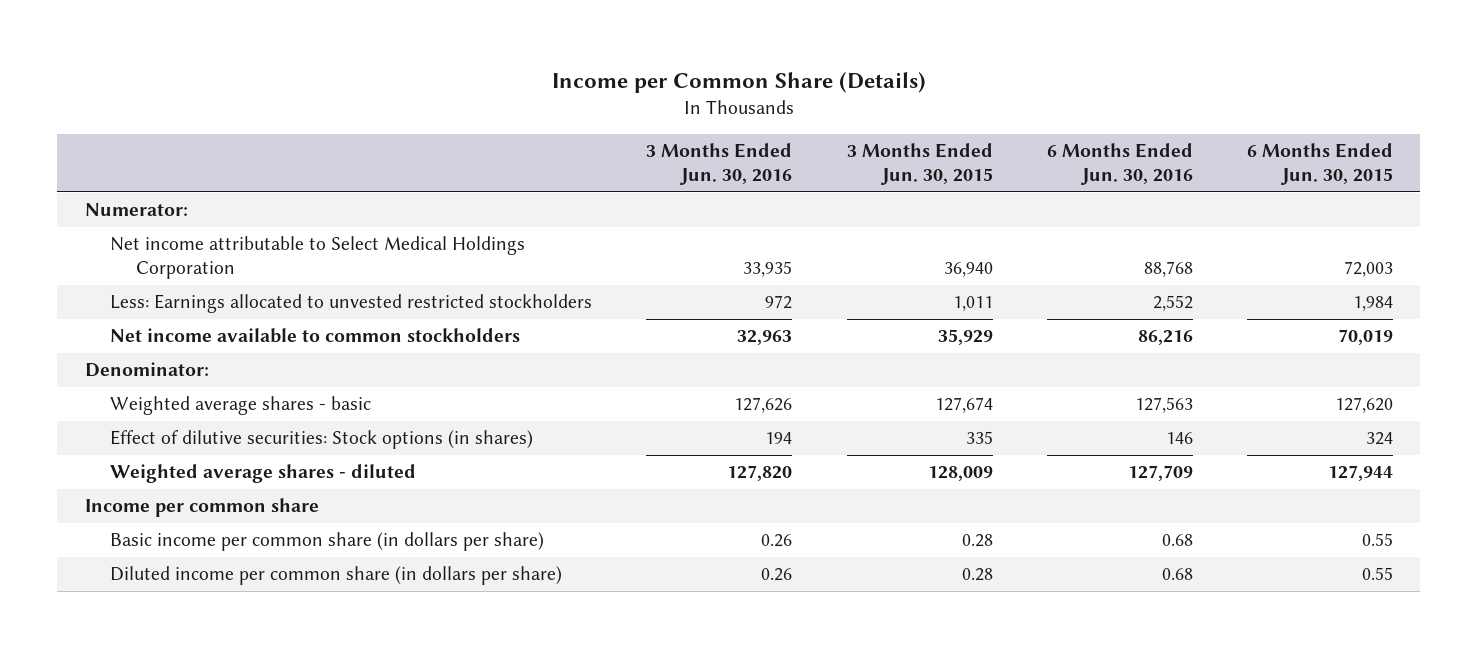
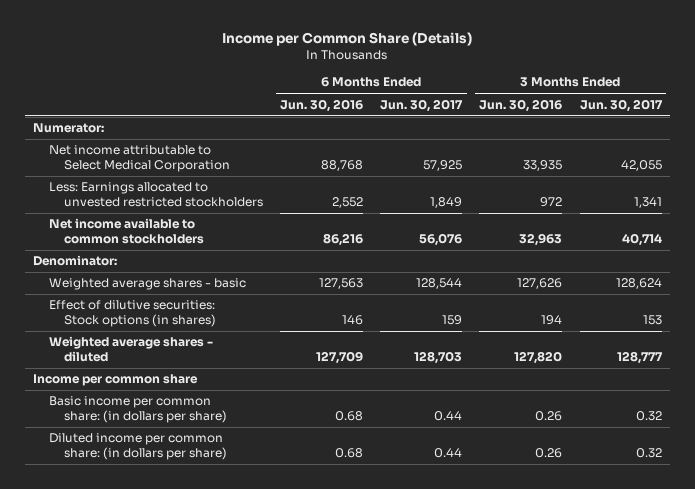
[846,143,993,186] 3 Months Ended Jun. 30, 2015 -> none
[1247,143,1394,186] 6 Months Ended Jun. 30, 2015 -> none
none -> [380,98,464,112] Jun. 30, 2017
none -> [579,98,663,112] Jun. 30, 2017
[110,236,526,280] Net income attributable to Select Medical Holdings Corporation -> [48,145,231,173] Net income attributable to Select Medical Corporation
[110,532,545,552] Basic income per common share (in dollars per share) -> [48,396,228,424] Basic income per common share: (in dollars per share)
[110,566,563,586] Diluted income per common share (in dollars per share) -> [48,433,228,461] Diluted income per common share: (in dollars per share)

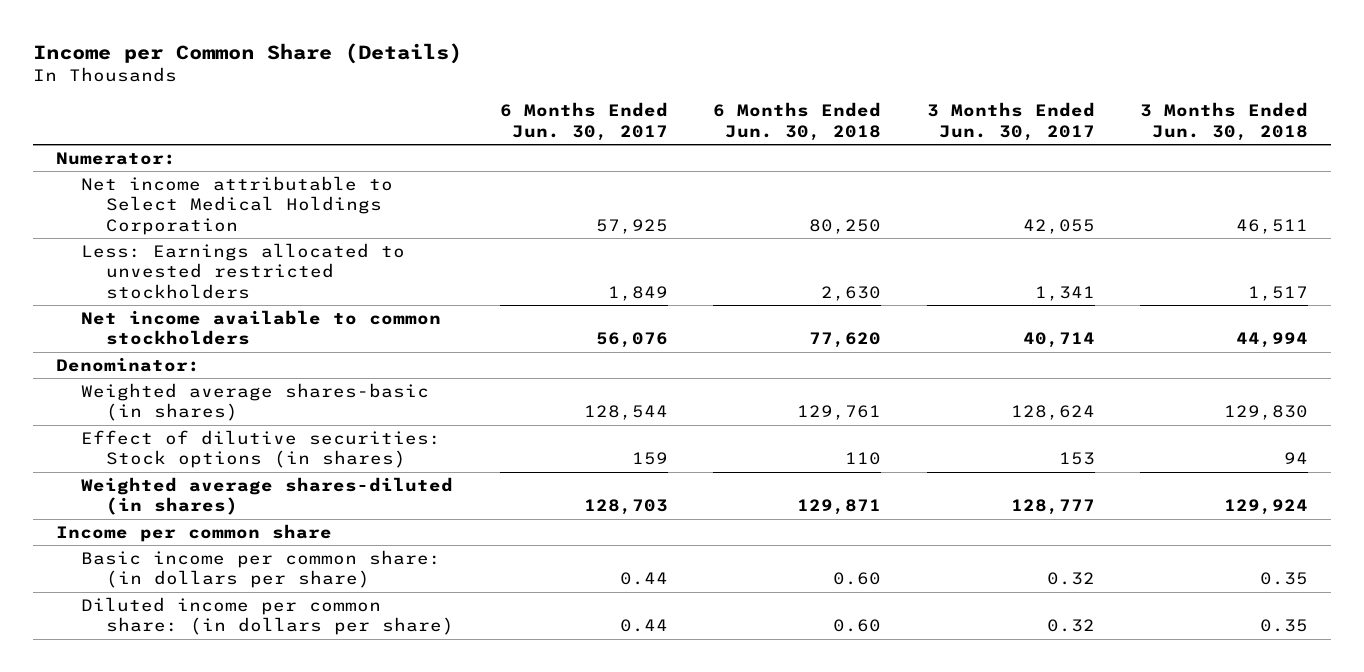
[280,98,364,112] Jun. 30, 2016 -> none
[479,98,563,112] Jun. 30, 2016 -> none
none -> [713,102,882,141] 6 Months Ended Jun. 30, 2018
none -> [1140,102,1309,141] 3 Months Ended Jun. 30, 2018
[48,145,231,173] Net income attributable to Select Medical Corporation -> [81,175,394,236] Net income attributable to Select Medical Holdings Corporation
[48,278,246,291] Weighted average shares - basic -> [81,382,430,422] Weighted average shares-basic (in shares)
[48,336,213,363] Weighted average shares - diluted -> [81,476,454,516] Weighted average shares-diluted (in shares)

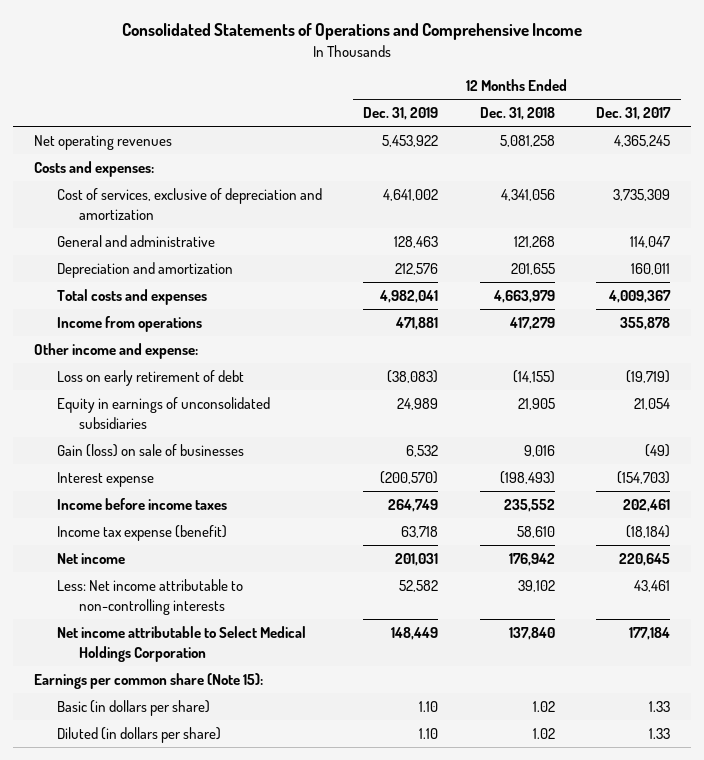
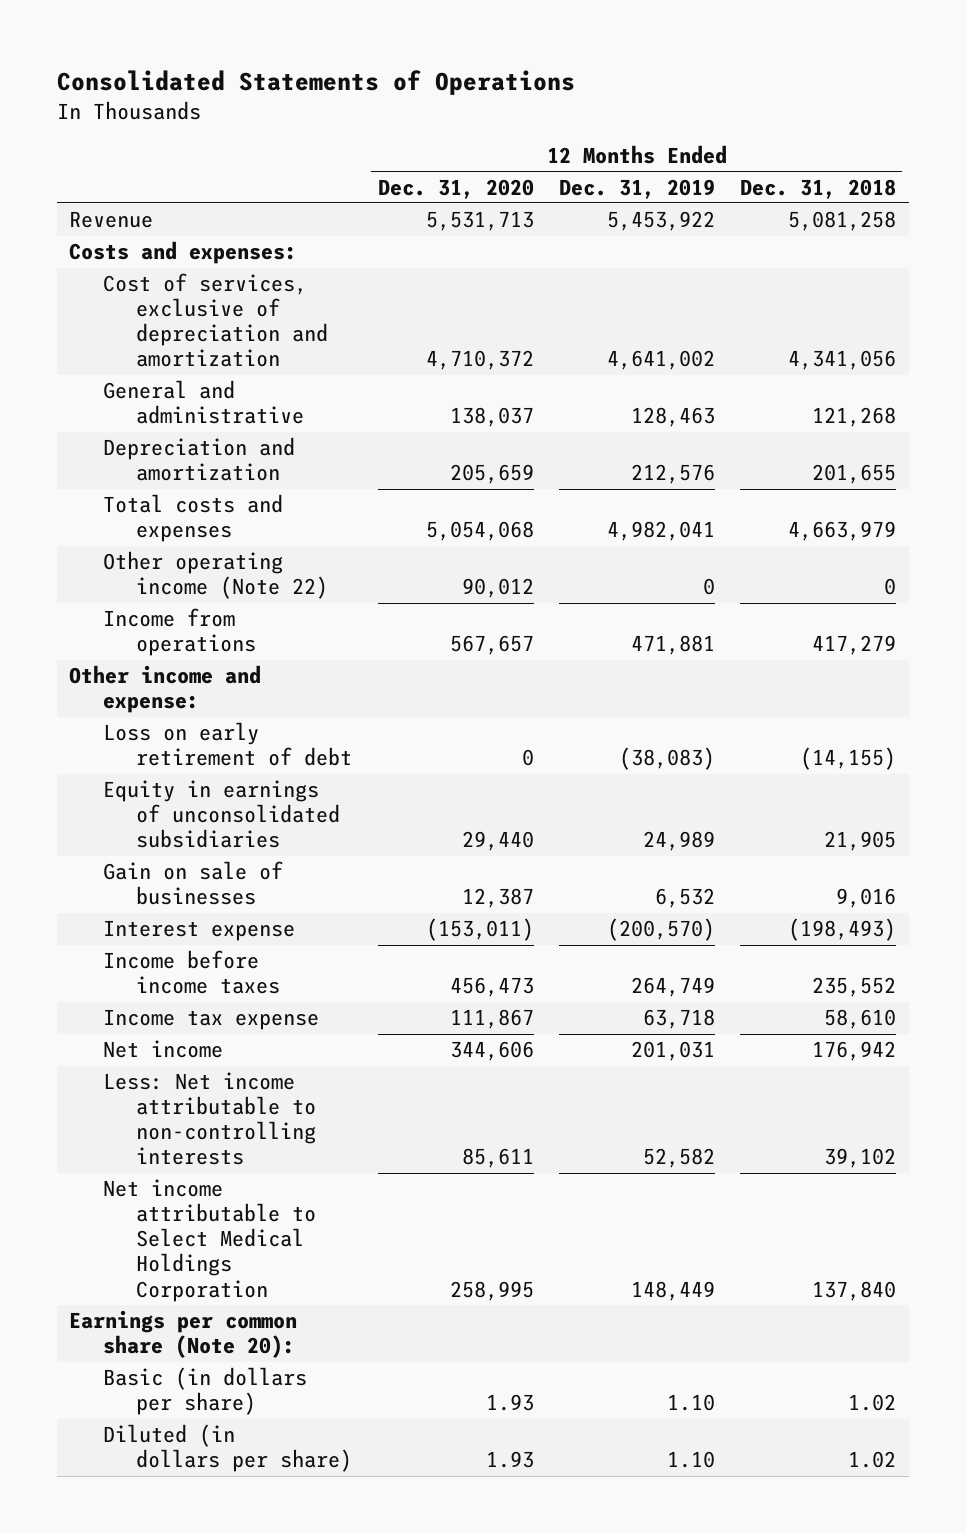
[122,23,583,41] Consolidated Statements of Operations and Comprehensive Income -> [56,69,575,95] Consolidated Statements of Operations
[596,107,672,121] Dec. 31, 2017 -> none
none -> [377,178,534,199] Dec. 31, 2020
[33,135,172,151] Net operating revenues -> [69,211,154,229] Revenue
none -> [102,551,329,600] Other operating income (Note 22)
[56,444,244,458] Gain (loss) on sale of businesses -> [102,861,283,906] Gain on sale of businesses
[56,525,227,542] Income tax expense (benefit) -> [102,1009,319,1031] Income tax expense
[33,673,263,690] Earnings per common share (Note 15): -> [69,1310,298,1359] Earnings per common share (Note 20):

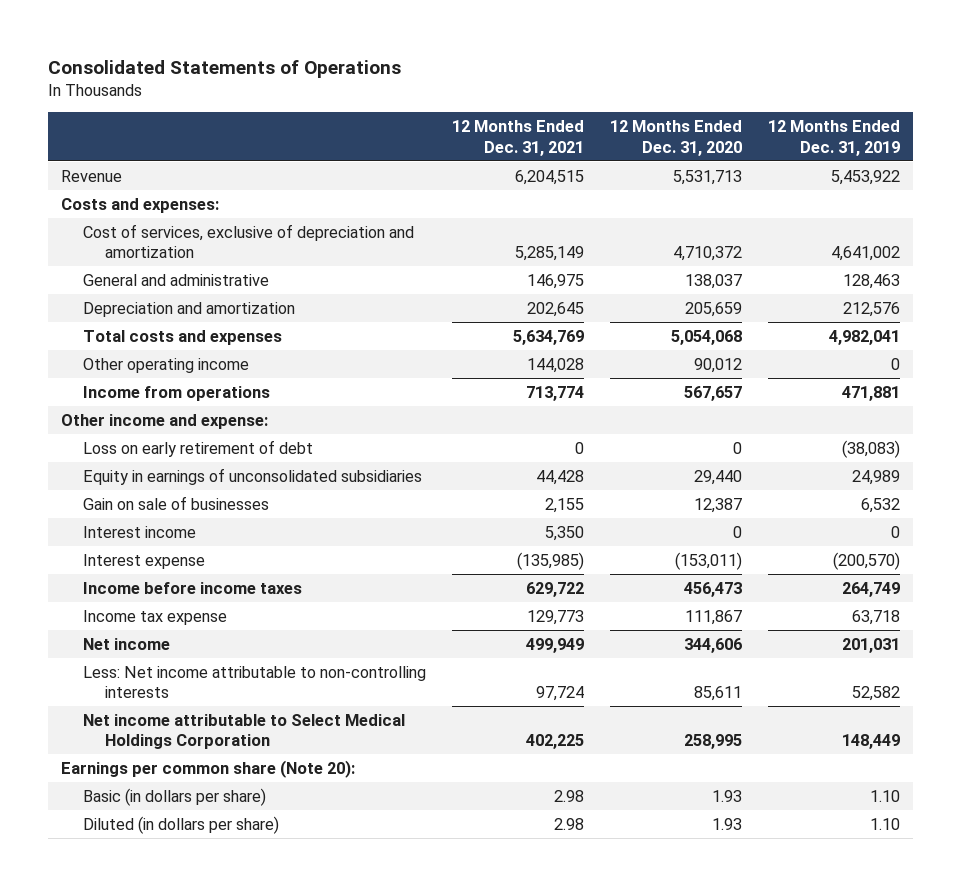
[740,178,897,199] Dec. 31, 2018 -> none
none -> [452,120,585,156] 12 Months Ended Dec. 31, 2021
[102,551,329,600] Other operating income (Note 22) -> [83,357,250,373] Other operating income
none -> [83,525,197,538] Interest income

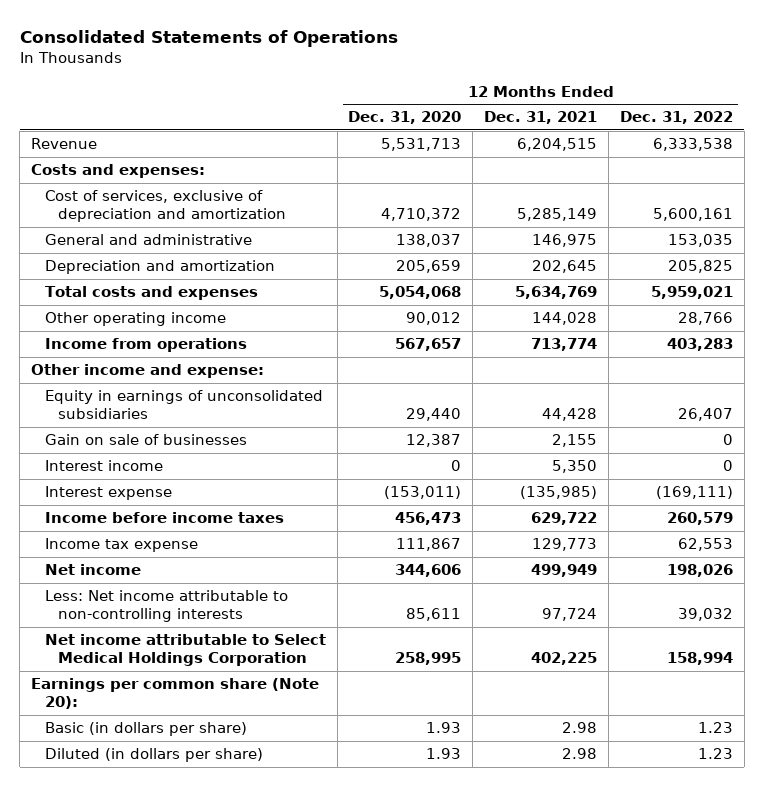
[767,120,900,156] 12 Months Ended Dec. 31, 2019 -> none
none -> [619,111,733,125] Dec. 31, 2022
[83,439,314,457] Loss on early retirement of debt -> none

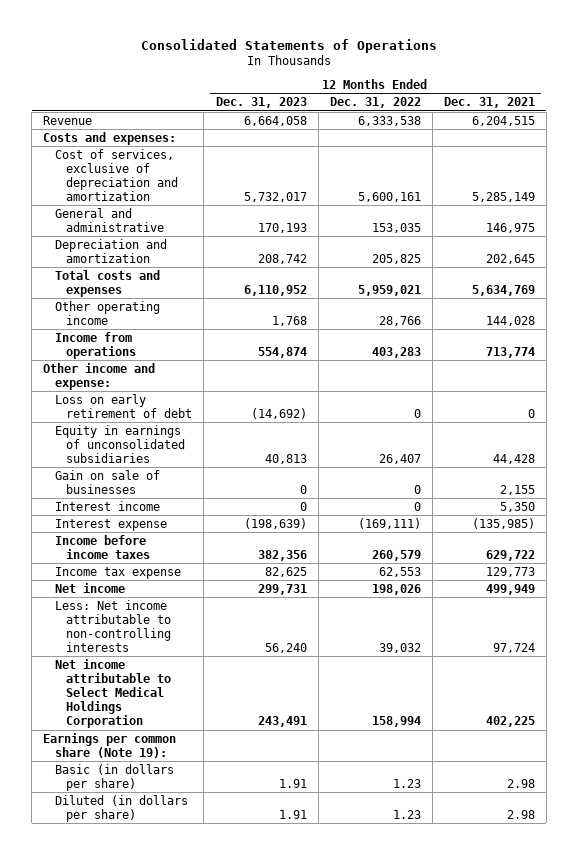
[348,111,462,125] Dec. 31, 2020 -> none
none -> [215,97,307,109] Dec. 31, 2023
none -> [54,393,193,418] Loss on early retirement of debt
[31,678,320,709] Earnings per common share (Note 20): -> [43,732,177,758] Earnings per common share (Note 19):

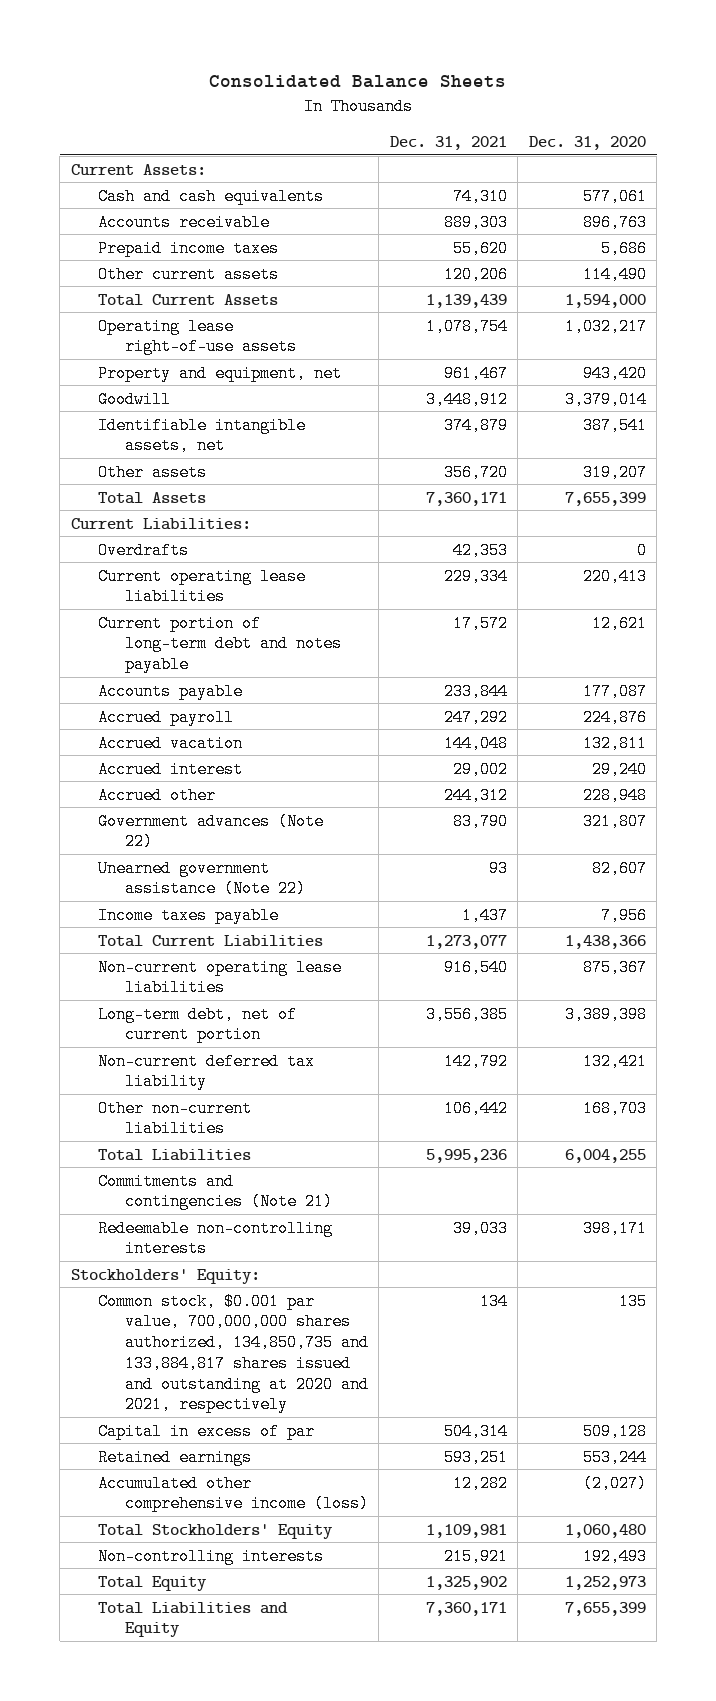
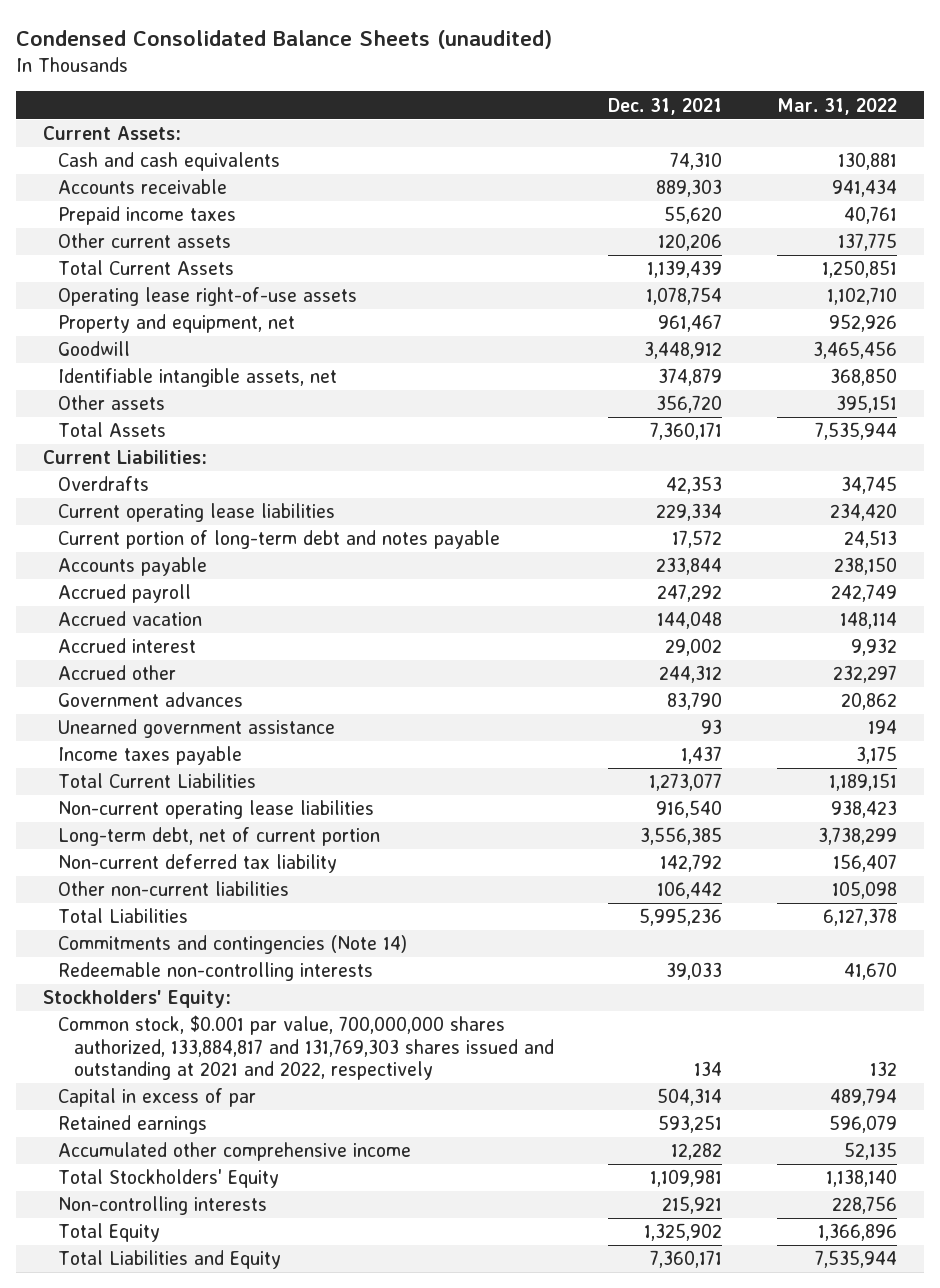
[209,75,507,89] Consolidated Balance Sheets -> [15,29,552,49] Condensed Consolidated Balance Sheets (unaudited)
[528,135,646,150] Dec. 31, 2020 -> none
none -> [776,97,897,115] Mar. 31, 2022
[97,812,324,851] Government advances (Note 22) -> [58,692,244,708] Government advances
[97,859,306,898] Unearned government assistance (Note 22) -> [58,719,336,739] Unearned government assistance
[97,1172,333,1211] Commitments and contingencies (Note 21) -> [58,935,408,955] Commitments and contingencies (Note 14)
[97,1292,369,1414] Common stock, $0.001 par value, 700,000,000 shares authorized, 134,850,735 and 133,884,817 shares issued and outstanding at 2020 and 2021, respectively -> [58,1015,554,1081] Common stock, $0.001 par value, 700,000,000 shares authorized, 133,884,817 and 131,769,303 shares issued and outstanding at 2021 and 2022, respectively
[97,1474,369,1513] Accumulated other comprehensive income (loss) -> [58,1142,412,1162] Accumulated other comprehensive income

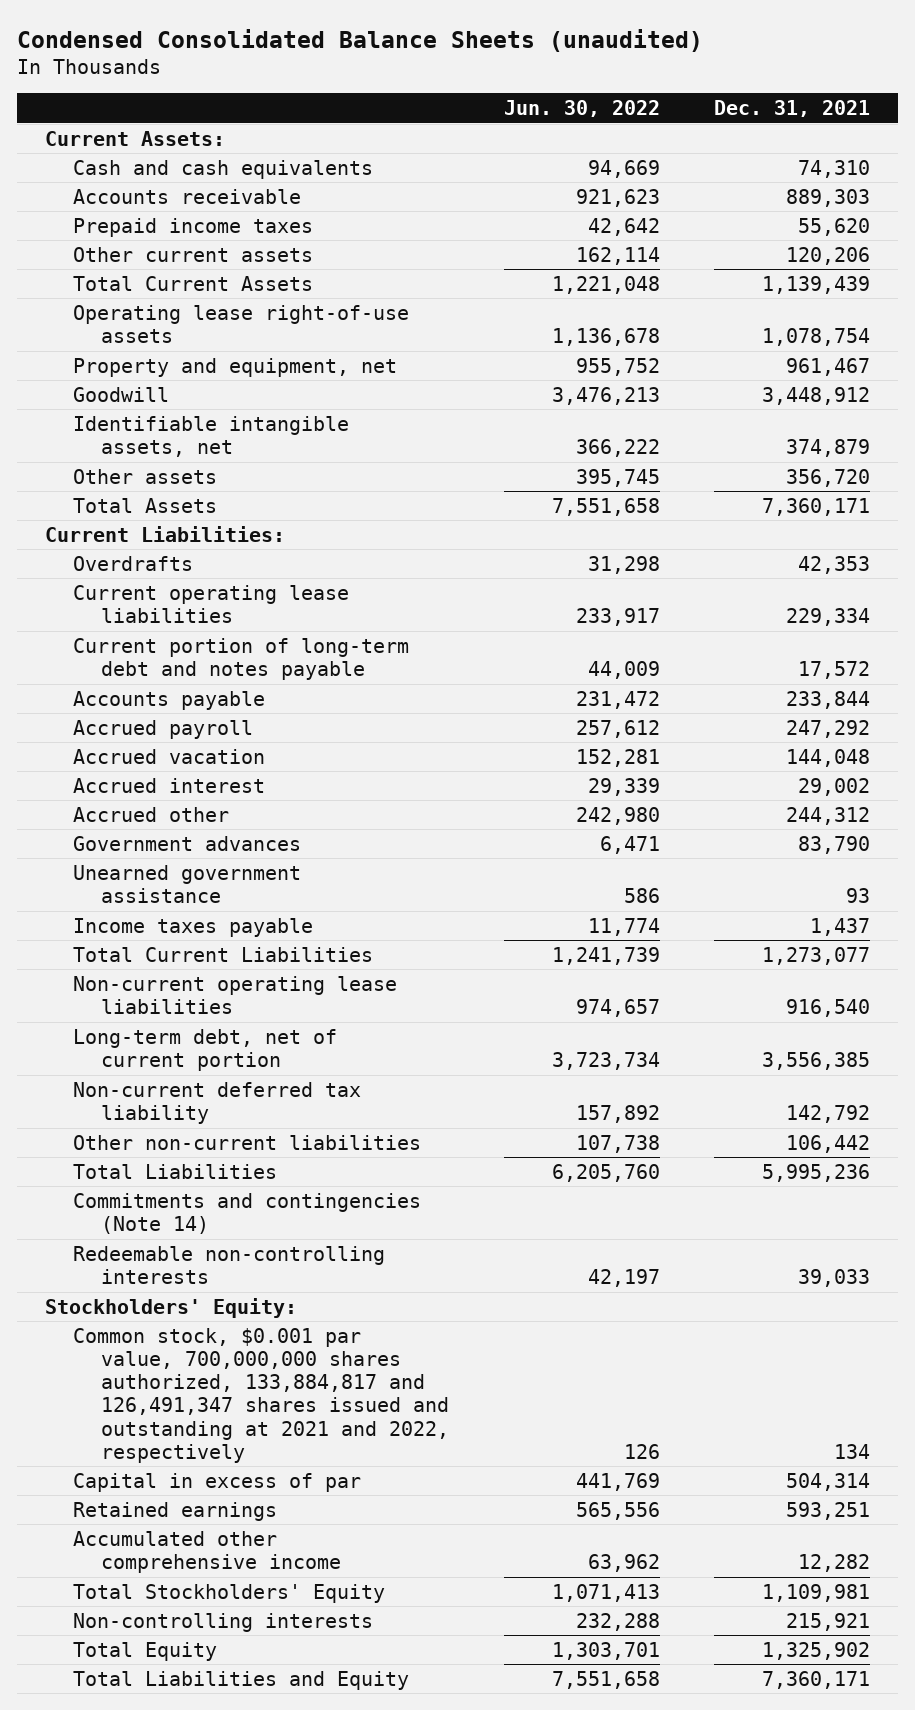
[776,97,897,115] Mar. 31, 2022 -> none
none -> [503,100,660,118] Jun. 30, 2022
[58,1015,554,1081] Common stock, $0.001 par value, 700,000,000 shares authorized, 133,884,817 and 131,769,303 shares issued and outstanding at 2021 and 2022, respectively -> [72,1327,449,1463] Common stock, $0.001 par value, 700,000,000 shares authorized, 133,884,817 and 126,491,347 shares issued and outstanding at 2021 and 2022, respectively

